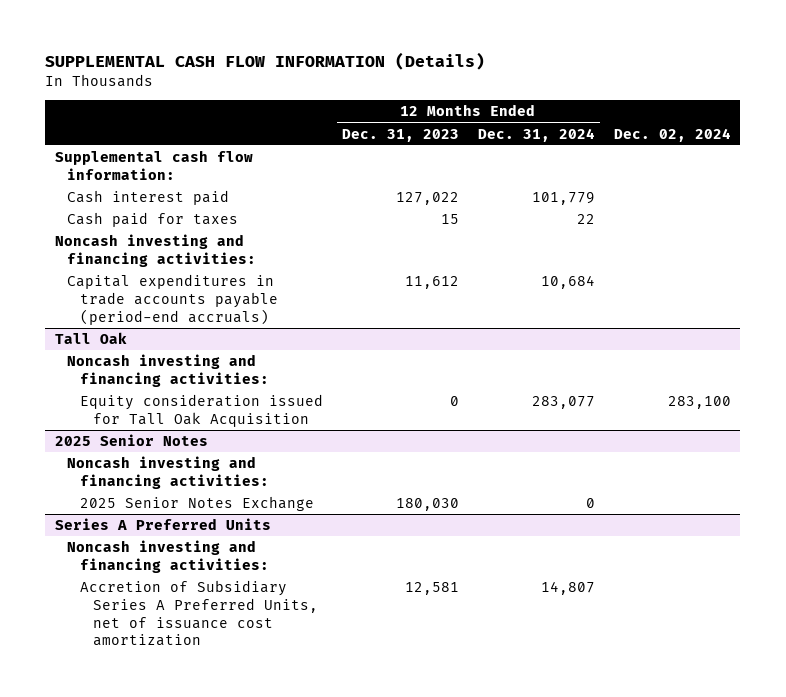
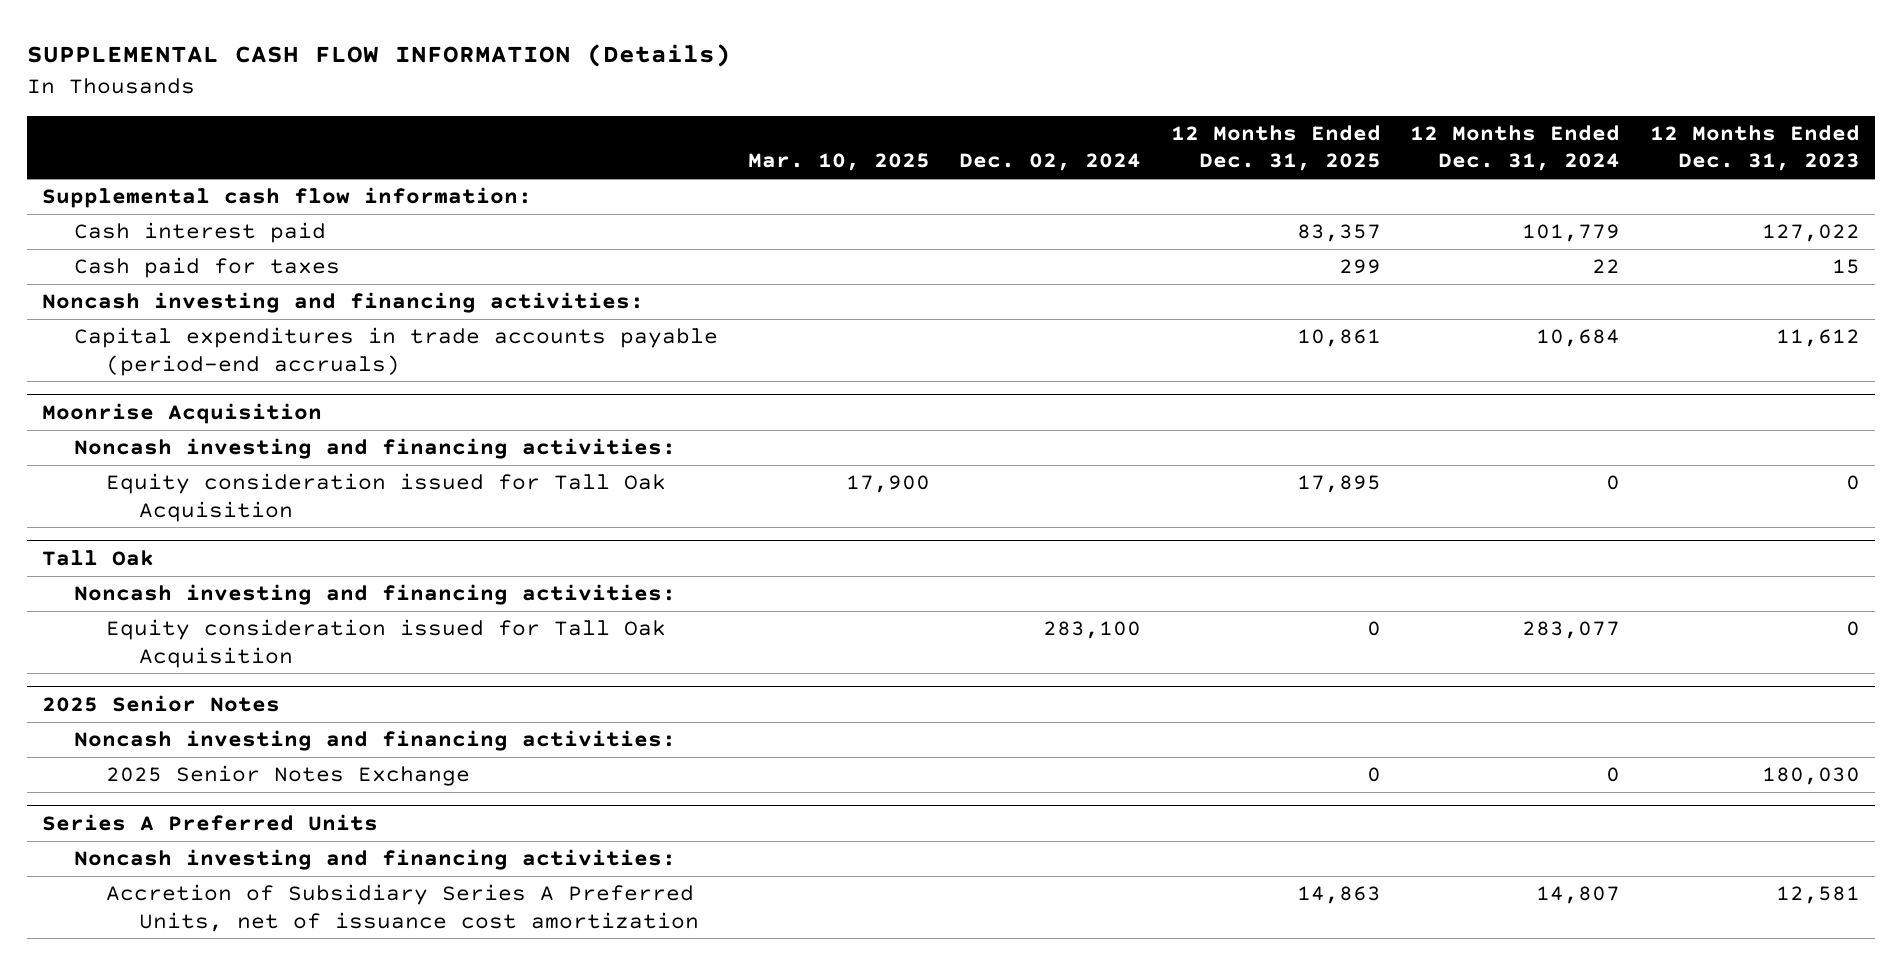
none -> [747,153,930,172] Mar. 10, 2025
none -> [1170,125,1381,172] 12 Months Ended Dec. 31, 2025
none -> [41,402,322,424] Moonrise Acquisition
none -> [73,438,676,460] Noncash investing and financing activities:
none -> [106,473,667,522] Equity consideration issued for Tall Oak Acquisition

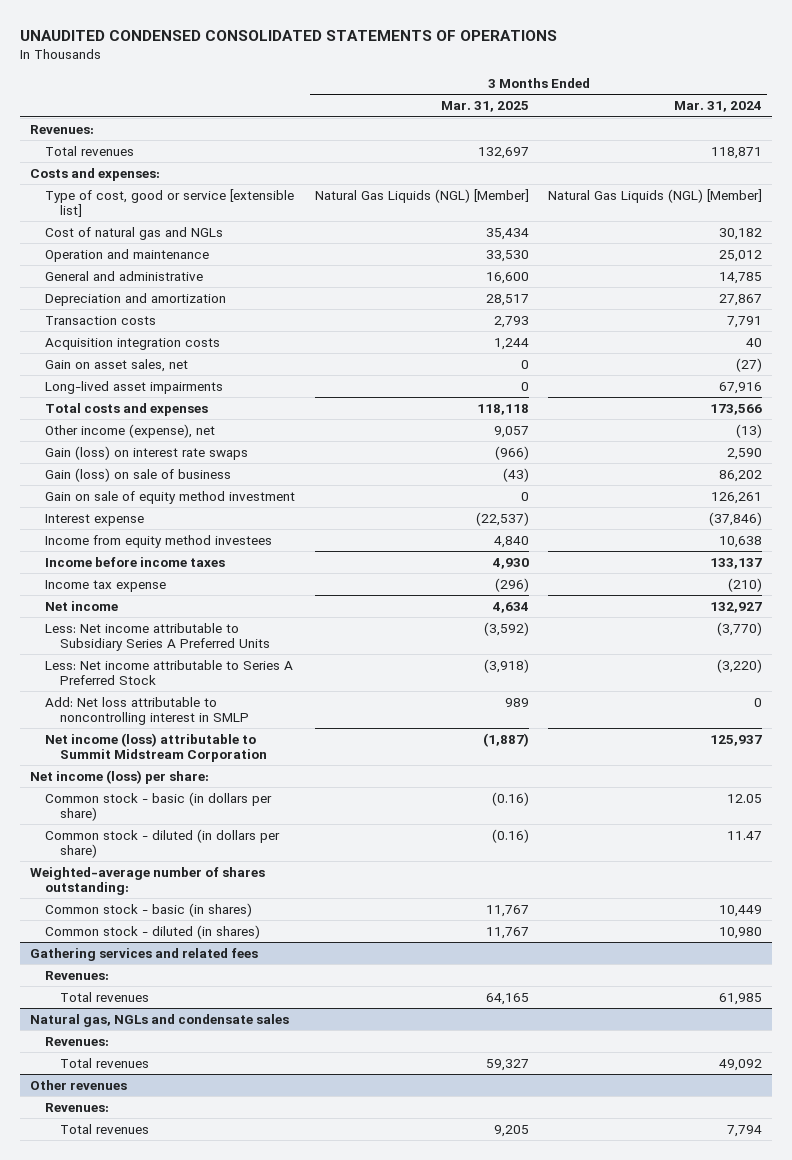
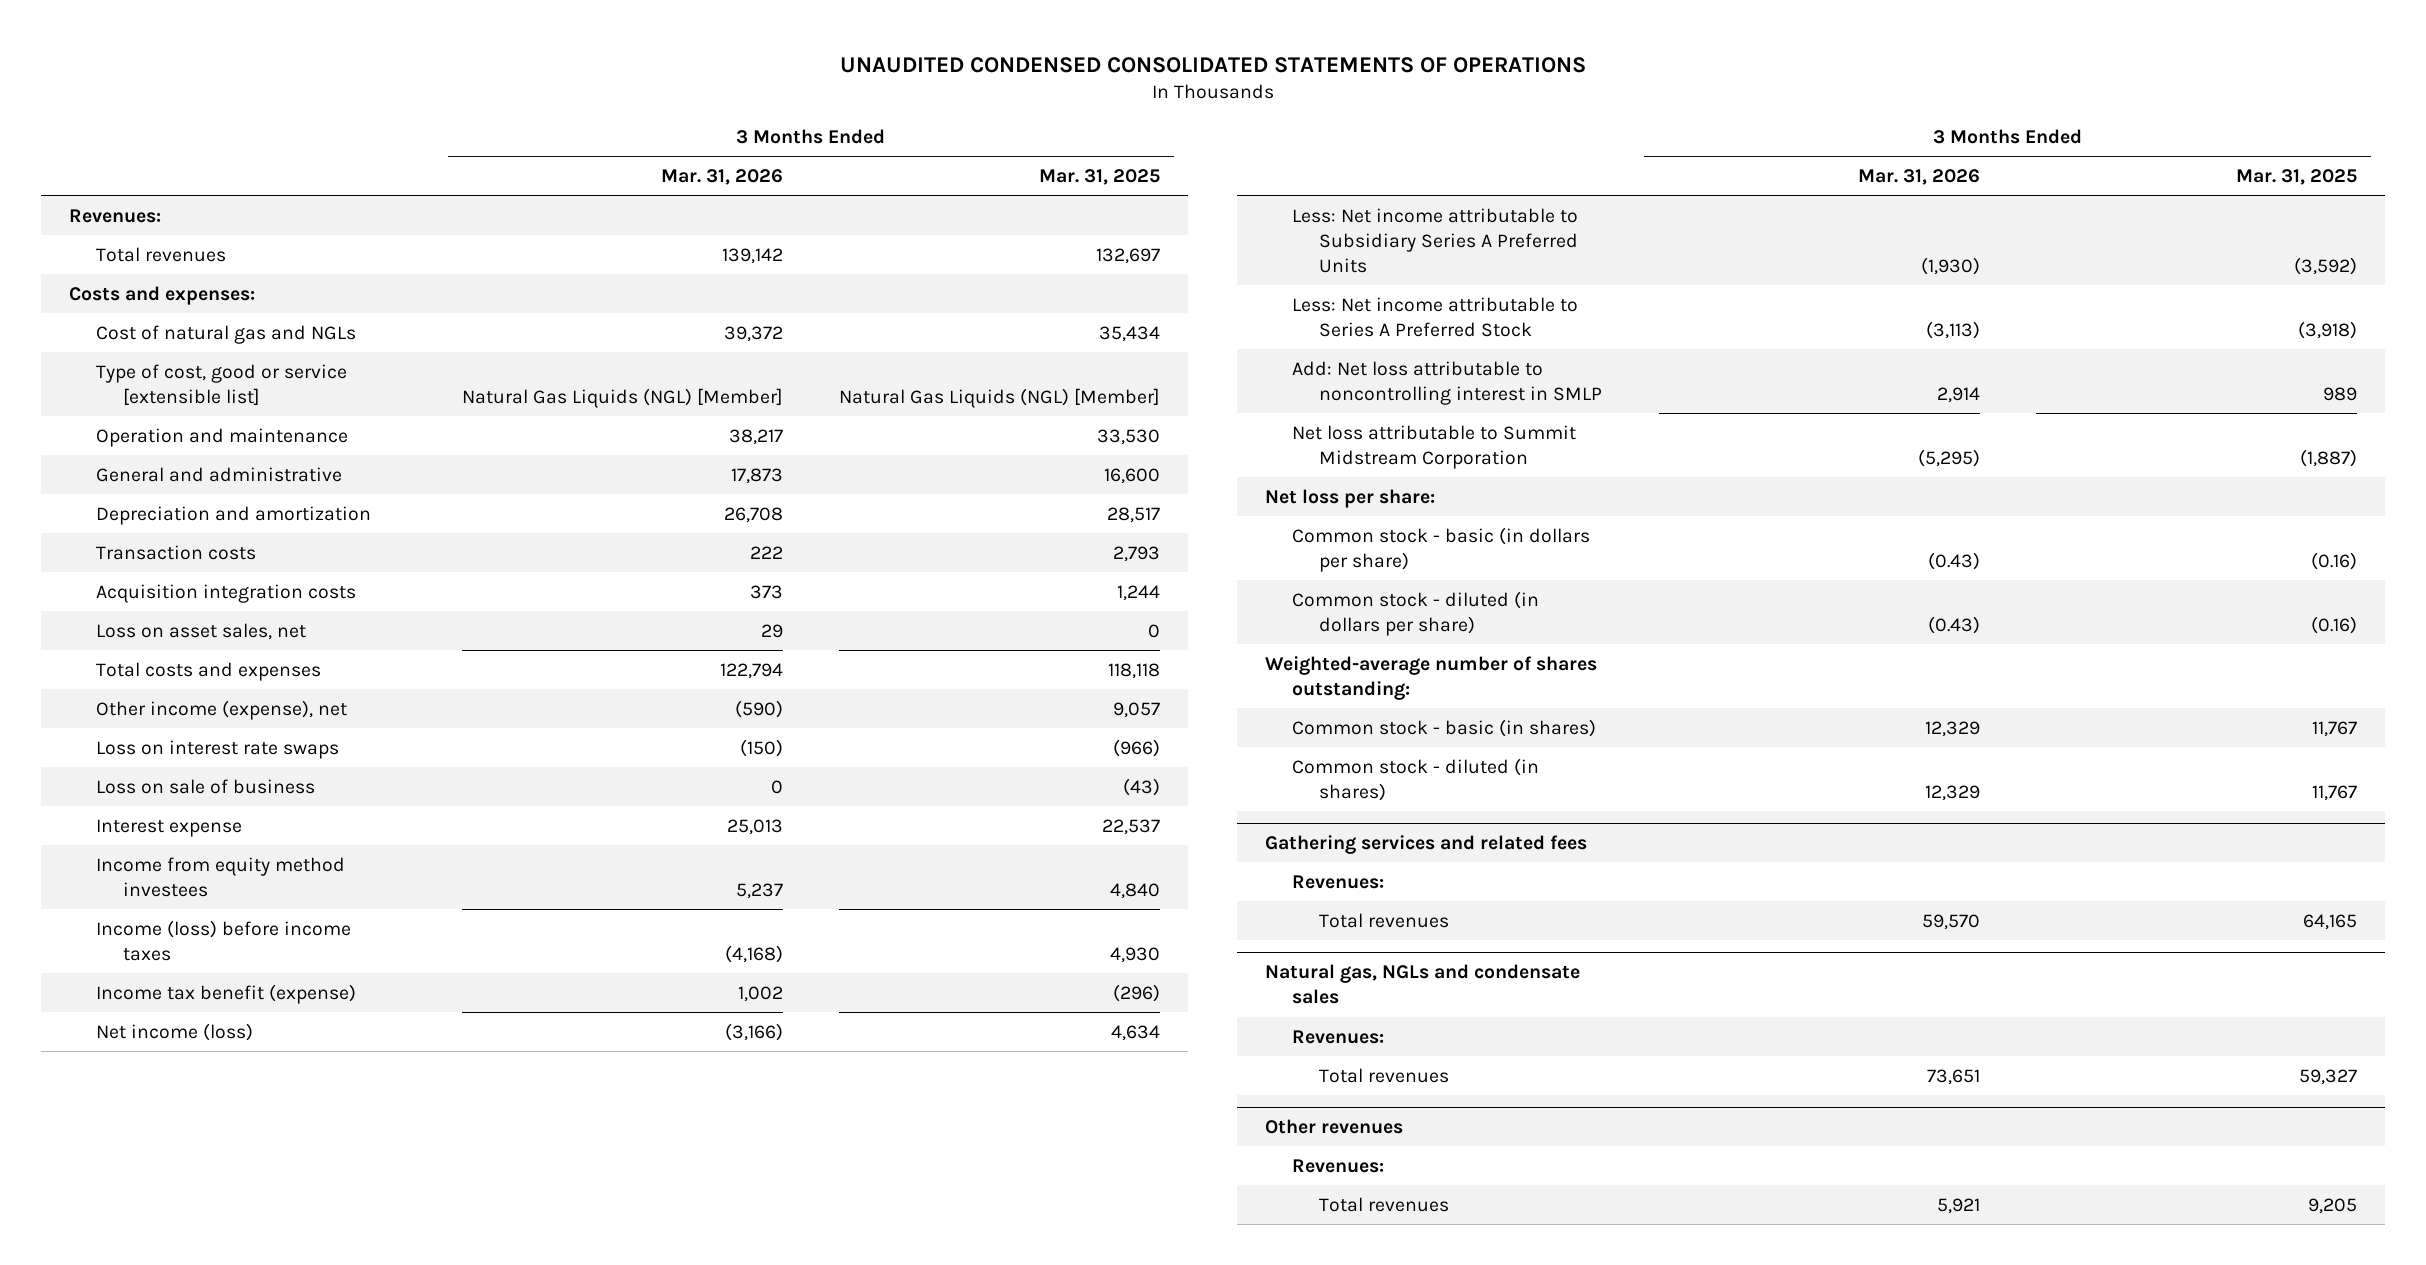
[674,101,763,113] Mar. 31, 2024 -> none
none -> [661,169,784,186] Mar. 31, 2026
[45,188,295,218] Type of cost, good or service [extensible list] -> [96,363,348,405] Type of cost, good or service [extensible list]
[45,380,224,394] Long-lived asset impairments -> none
[45,358,189,372] Gain on asset sales, net -> [96,622,307,640] Loss on asset sales, net
[45,490,296,504] Gain on sale of equity method investment -> none
[45,445,249,460] Gain (loss) on interest rate swaps -> [96,739,340,759] Loss on interest rate swaps
[45,467,232,482] Gain (loss) on sale of business -> [96,778,316,794] Loss on sale of business
[475,511,529,526] (22,537) -> [1102,818,1161,835] 22,537
[45,556,226,567] Income before income taxes -> [96,919,352,961] Income (loss) before income taxes
[45,579,167,592] Income tax expense -> [96,983,357,1004] Income tax benefit (expense)
[45,600,119,611] Net income -> [96,1022,254,1041] Net income (loss)
[45,732,268,763] Net income (loss) attributable to Summit Midstream Corporation -> [1292,424,1577,469] Net loss attributable to Summit Midstream Corporation
[29,769,209,784] Net income (loss) per share: -> [1265,488,1436,508] Net loss per share:

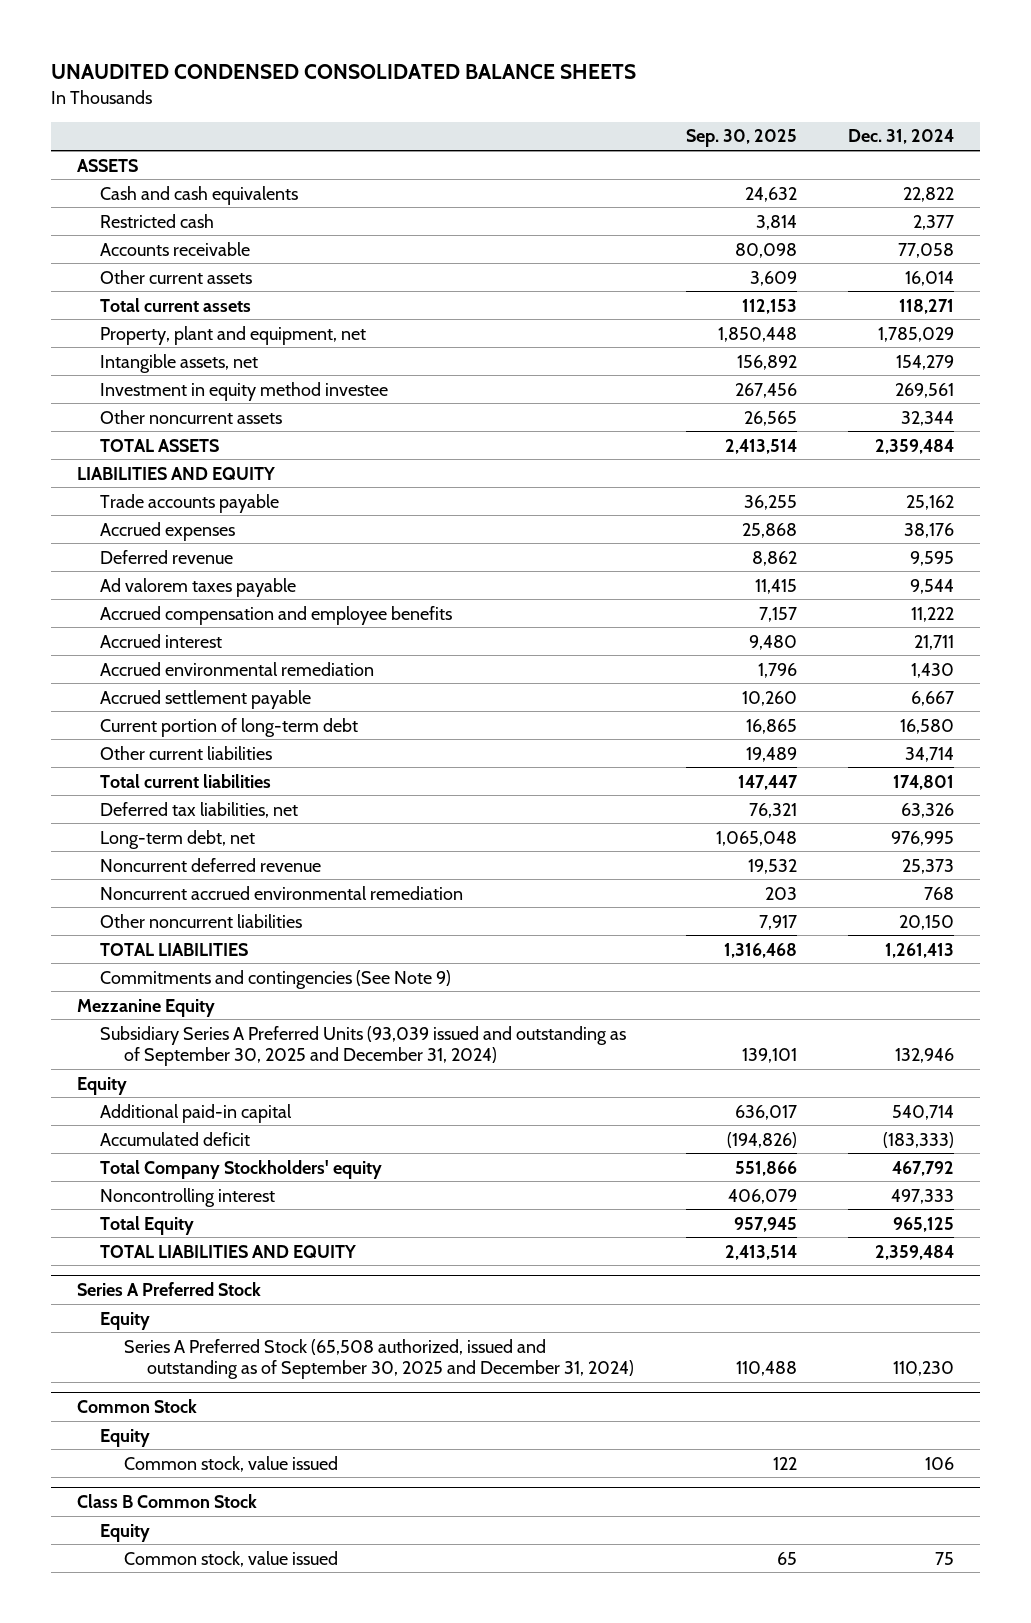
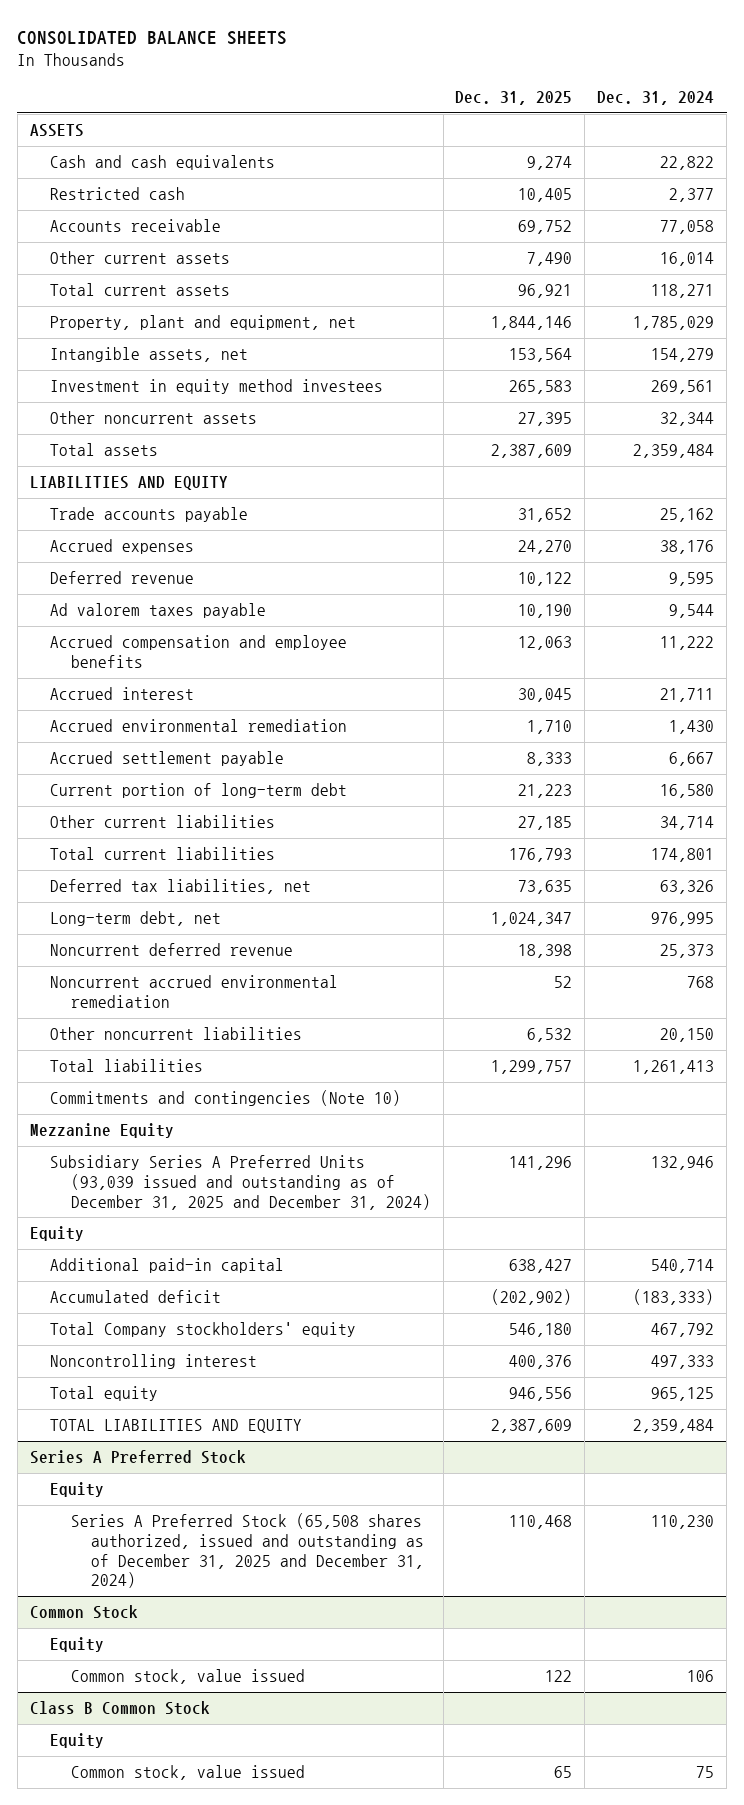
[51,64,637,80] UNAUDITED CONDENSED CONSOLIDATED BALANCE SHEETS -> [17,30,288,45] CONSOLIDATED BALANCE SHEETS
[685,129,797,148] Sep. 30, 2025 -> none
none -> [455,91,573,106] Dec. 31, 2025
[100,381,389,401] Investment in equity method investee -> [50,379,384,395] Investment in equity method investees
[100,438,220,452] TOTAL ASSETS -> [50,443,159,457] Total assets
[100,942,249,956] TOTAL LIABILITIES -> [50,1059,204,1073] Total liabilities
[100,969,452,989] Commitments and contingencies (See Note 9) -> [50,1090,402,1107] Commitments and contingencies (Note 10)
[100,1025,627,1067] Subsidiary Series A Preferred Units (93,039 issued and outstanding as of September 30, 2025 and December 31, 2024) -> [50,1155,431,1210] Subsidiary Series A Preferred Units (93,039 issued and outstanding as of December 31, 2025 and December 31, 2024)
[100,1159,383,1179] Total Company Stockholders' equity -> [50,1322,357,1338] Total Company stockholders' equity
[100,1215,195,1235] Total Equity -> [50,1386,159,1402] Total equity
[123,1338,635,1380] Series A Preferred Stock (65,508 authorized, issued and outstanding as of September 30, 2025 and December 31, 2024) -> [70,1513,425,1589] Series A Preferred Stock (65,508 shares authorized, issued and outstanding as of December 31, 2025 and December 31, 2024)

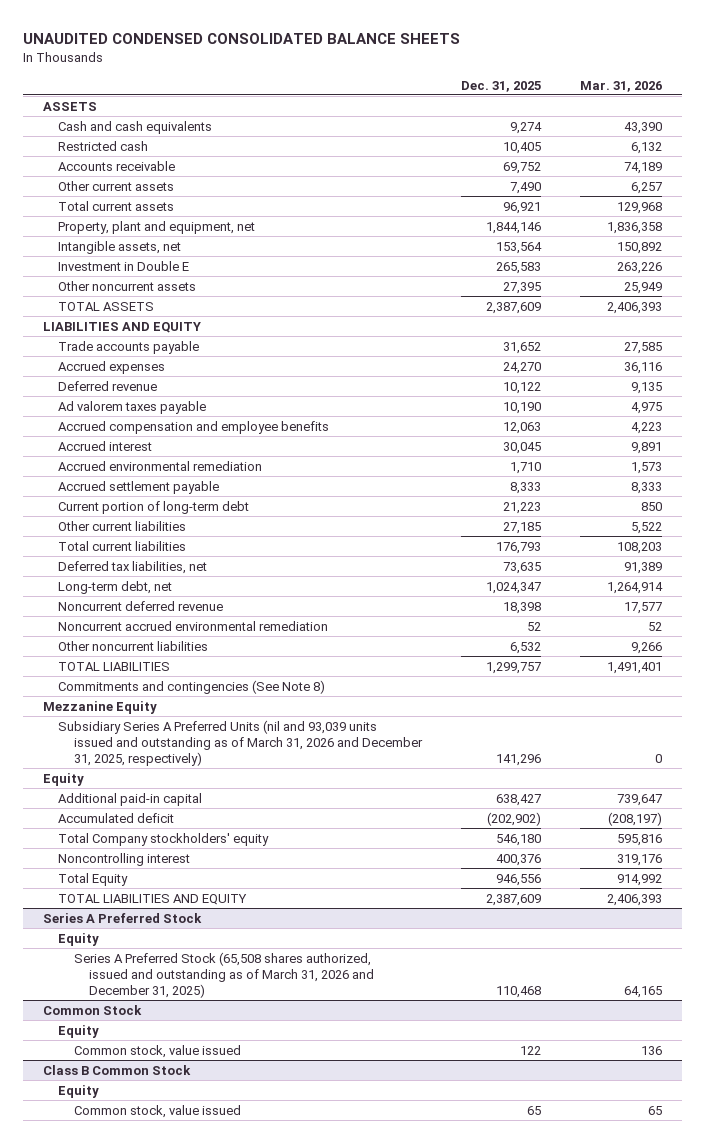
[17,30,288,45] CONSOLIDATED BALANCE SHEETS -> [23,32,461,44] UNAUDITED CONDENSED CONSOLIDATED BALANCE SHEETS
[597,91,715,106] Dec. 31, 2024 -> none
none -> [580,80,663,92] Mar. 31, 2026
[50,379,384,395] Investment in equity method investees -> [58,260,190,271] Investment in Double E
[50,443,159,457] Total assets -> [58,301,155,311] TOTAL ASSETS
[50,1059,204,1073] Total liabilities -> [58,661,171,671] TOTAL LIABILITIES
[50,1090,402,1107] Commitments and contingencies (Note 10) -> [58,679,326,694] Commitments and contingencies (See Note 8)
[50,1155,431,1210] Subsidiary Series A Preferred Units (93,039 issued and outstanding as of December 31, 2025 and December 31, 2024) -> [58,719,423,766] Subsidiary Series A Preferred Units (nil and 93,039 units issued and outstanding as of March 31, 2026 and December 31, 2025, respectively)
[50,1386,159,1402] Total equity -> [58,872,129,886] Total Equity
[70,1513,425,1589] Series A Preferred Stock (65,508 shares authorized, issued and outstanding as of December 31, 2025 and December 31, 2024) -> [73,951,375,998] Series A Preferred Stock (65,508 shares authorized, issued and outstanding as of March 31, 2026 and December 31, 2025)

